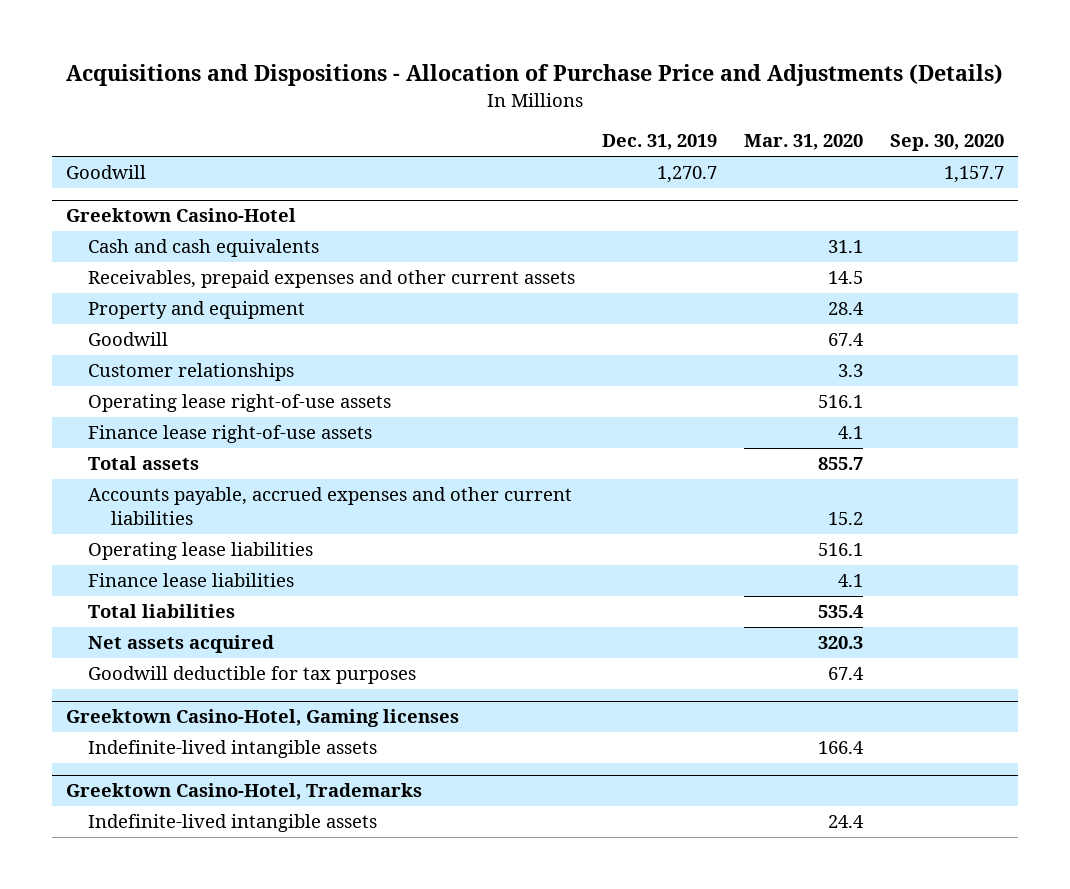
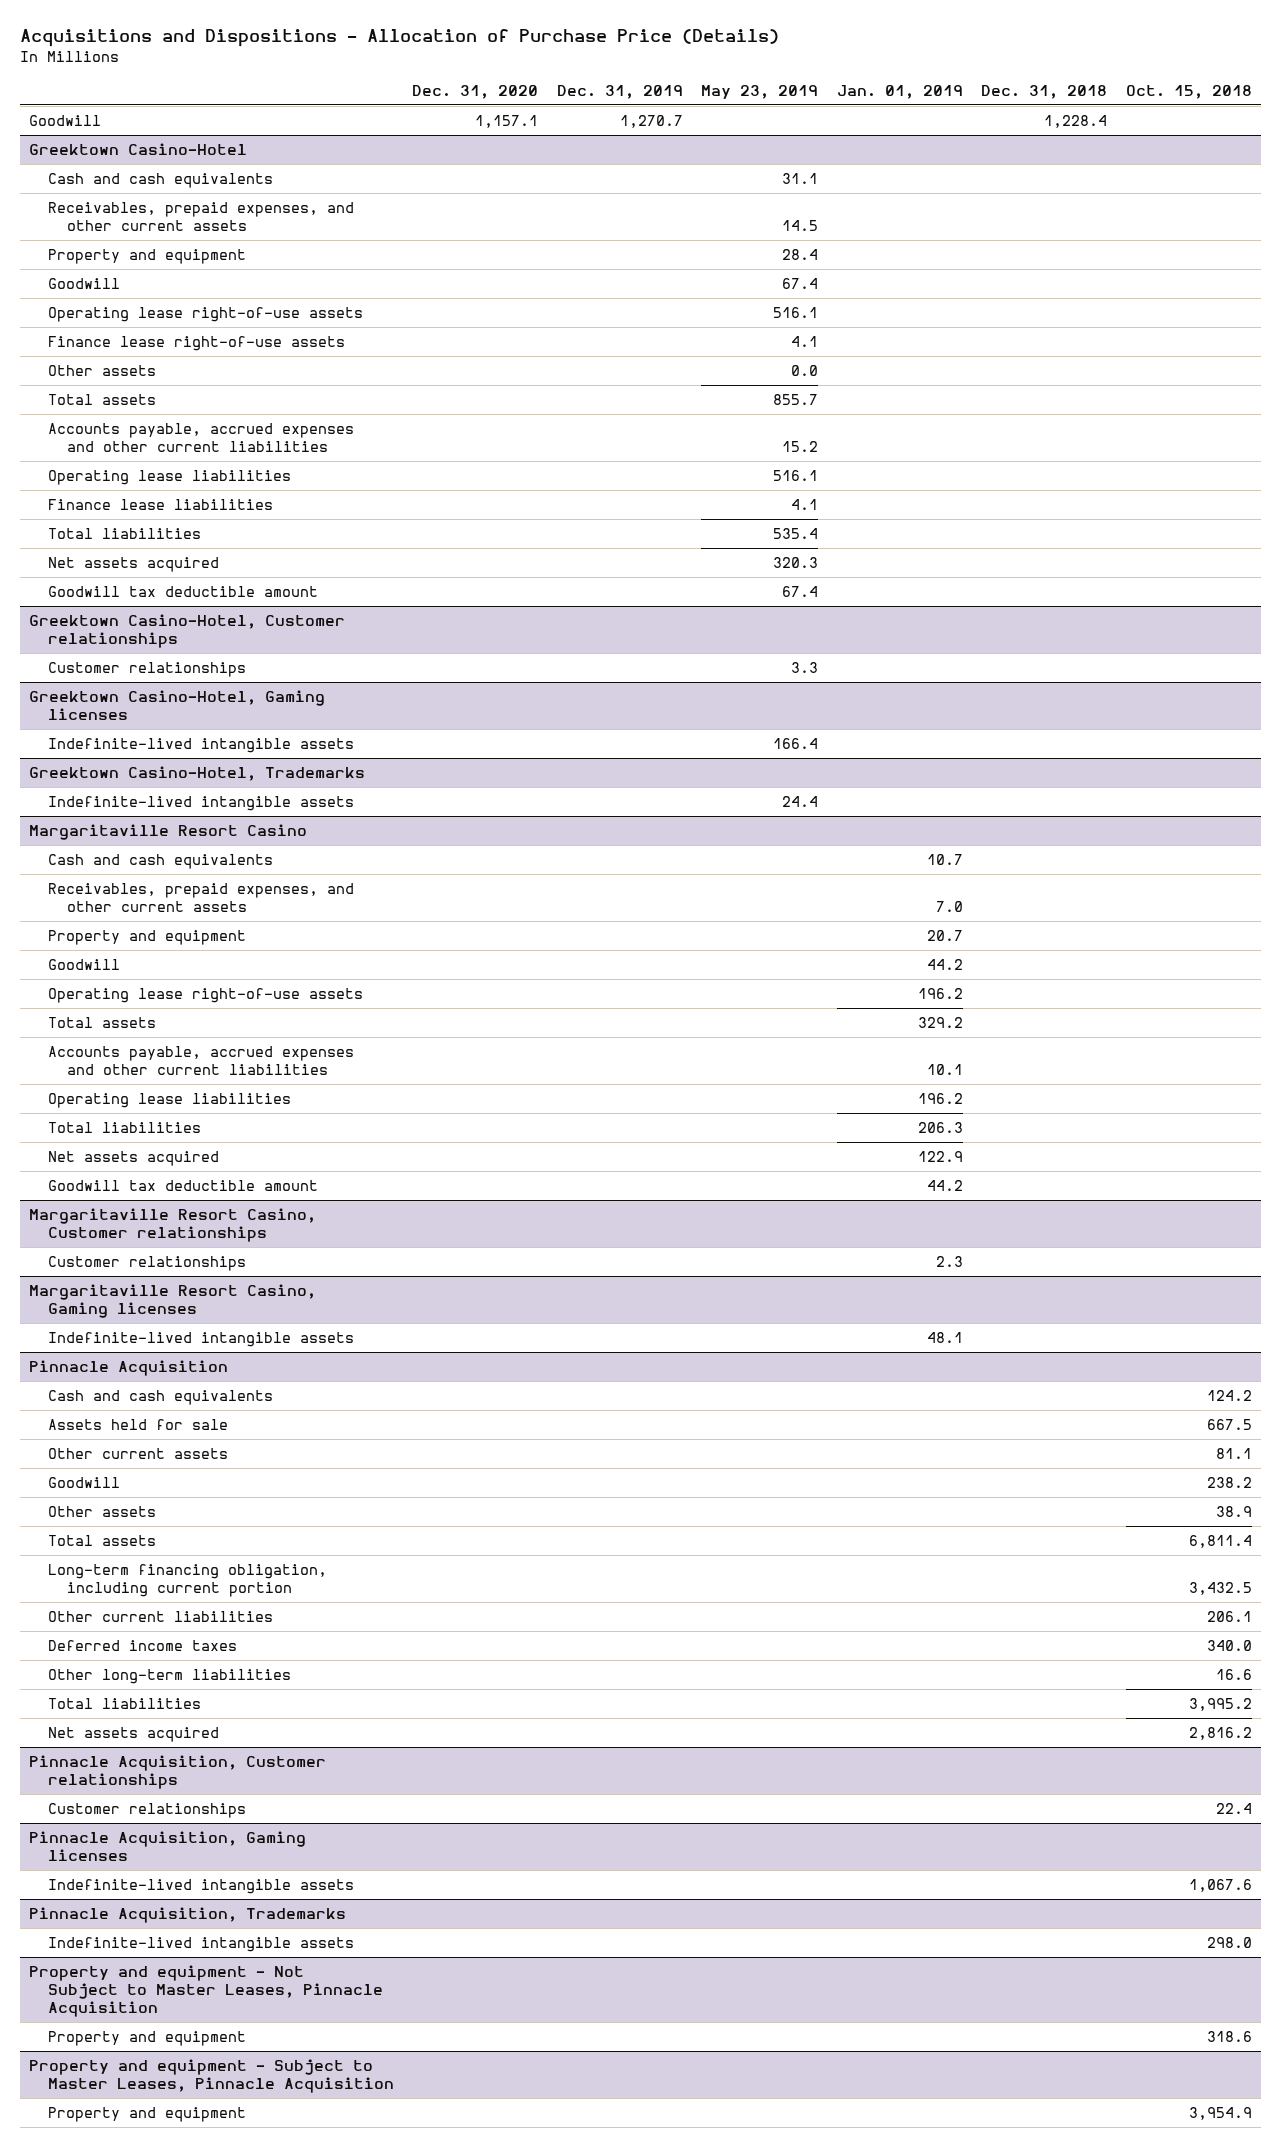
[65,64,1003,87] Acquisitions and Dispositions - Allocation of Purchase Price and Adjustments (Details) -> [19,29,779,48] Acquisitions and Dispositions - Allocation of Purchase Price (Details)
[744,134,864,151] Mar. 31, 2020 -> none
[890,134,1005,152] Sep. 30, 2020 -> none
none -> [412,84,539,99] Dec. 31, 2020
none -> [701,84,819,99] May 23, 2019
none -> [836,84,963,99] Jan. 01, 2019
none -> [981,84,1108,99] Dec. 31, 2018
none -> [1126,84,1253,99] Oct. 15, 2018
[88,270,576,289] Receivables, prepaid expenses and other current assets -> [47,201,354,231] Receivables, prepaid expenses, and other current assets
[88,363,295,382] Customer relationships -> none
none -> [47,364,156,376] Other assets
[88,666,417,685] Goodwill deductible for tax purposes -> [47,585,318,597] Goodwill tax deductible amount
none -> [29,613,346,648] Greektown Casino-Hotel, Customer relationships
none -> [47,661,246,677] Customer relationships
none -> [29,823,308,840] Margaritaville Resort Casino
none -> [47,853,273,869] Cash and cash equivalents
none -> [47,882,354,912] Receivables, prepaid expenses, and other current assets
none -> [47,929,246,945] Property and equipment
none -> [47,958,120,970] Goodwill
none -> [47,987,363,1003] Operating lease right-of-use assets
none -> [47,1016,156,1028] Total assets
none -> [47,1045,354,1075] Accounts payable, accrued expenses and other current liabilities
none -> [47,1092,291,1108] Operating lease liabilities
none -> [47,1121,201,1133] Total liabilities
none -> [47,1150,219,1166] Net assets acquired
none -> [47,1179,318,1191] Goodwill tax deductible amount
none -> [29,1207,317,1242] Margaritaville Resort Casino, Customer relationships
none -> [47,1255,246,1271] Customer relationships
none -> [29,1283,317,1318] Margaritaville Resort Casino, Gaming licenses
none -> [47,1331,354,1347] Indefinite-lived intangible assets
none -> [29,1359,229,1376] Pinnacle Acquisition
none -> [47,1389,273,1405] Cash and cash equivalents
none -> [47,1418,228,1430] Assets held for sale
none -> [47,1447,228,1459] Other current assets
none -> [47,1476,120,1488] Goodwill
none -> [47,1505,156,1517] Other assets
none -> [47,1534,156,1546] Total assets
none -> [47,1563,327,1597] Long-term financing obligation, including current portion
none -> [47,1610,273,1622] Other current liabilities
none -> [47,1639,237,1651] Deferred income taxes
none -> [47,1668,291,1684] Other long-term liabilities
none -> [47,1697,201,1709] Total liabilities
none -> [47,1726,219,1742] Net assets acquired
none -> [29,1754,327,1789] Pinnacle Acquisition, Customer relationships
none -> [47,1802,246,1818] Customer relationships
none -> [29,1830,307,1861] Pinnacle Acquisition, Gaming licenses
none -> [47,1878,354,1894] Indefinite-lived intangible assets
none -> [29,1906,347,1923] Pinnacle Acquisition, Trademarks
none -> [47,1936,354,1952] Indefinite-lived intangible assets
none -> [29,1964,383,2017] Property and equipment - Not Subject to Master Leases, Pinnacle Acquisition
none -> [47,2030,246,2046] Property and equipment
none -> [29,2058,394,2093] Property and equipment - Subject to Master Leases, Pinnacle Acquisition
none -> [47,2106,246,2122] Property and equipment

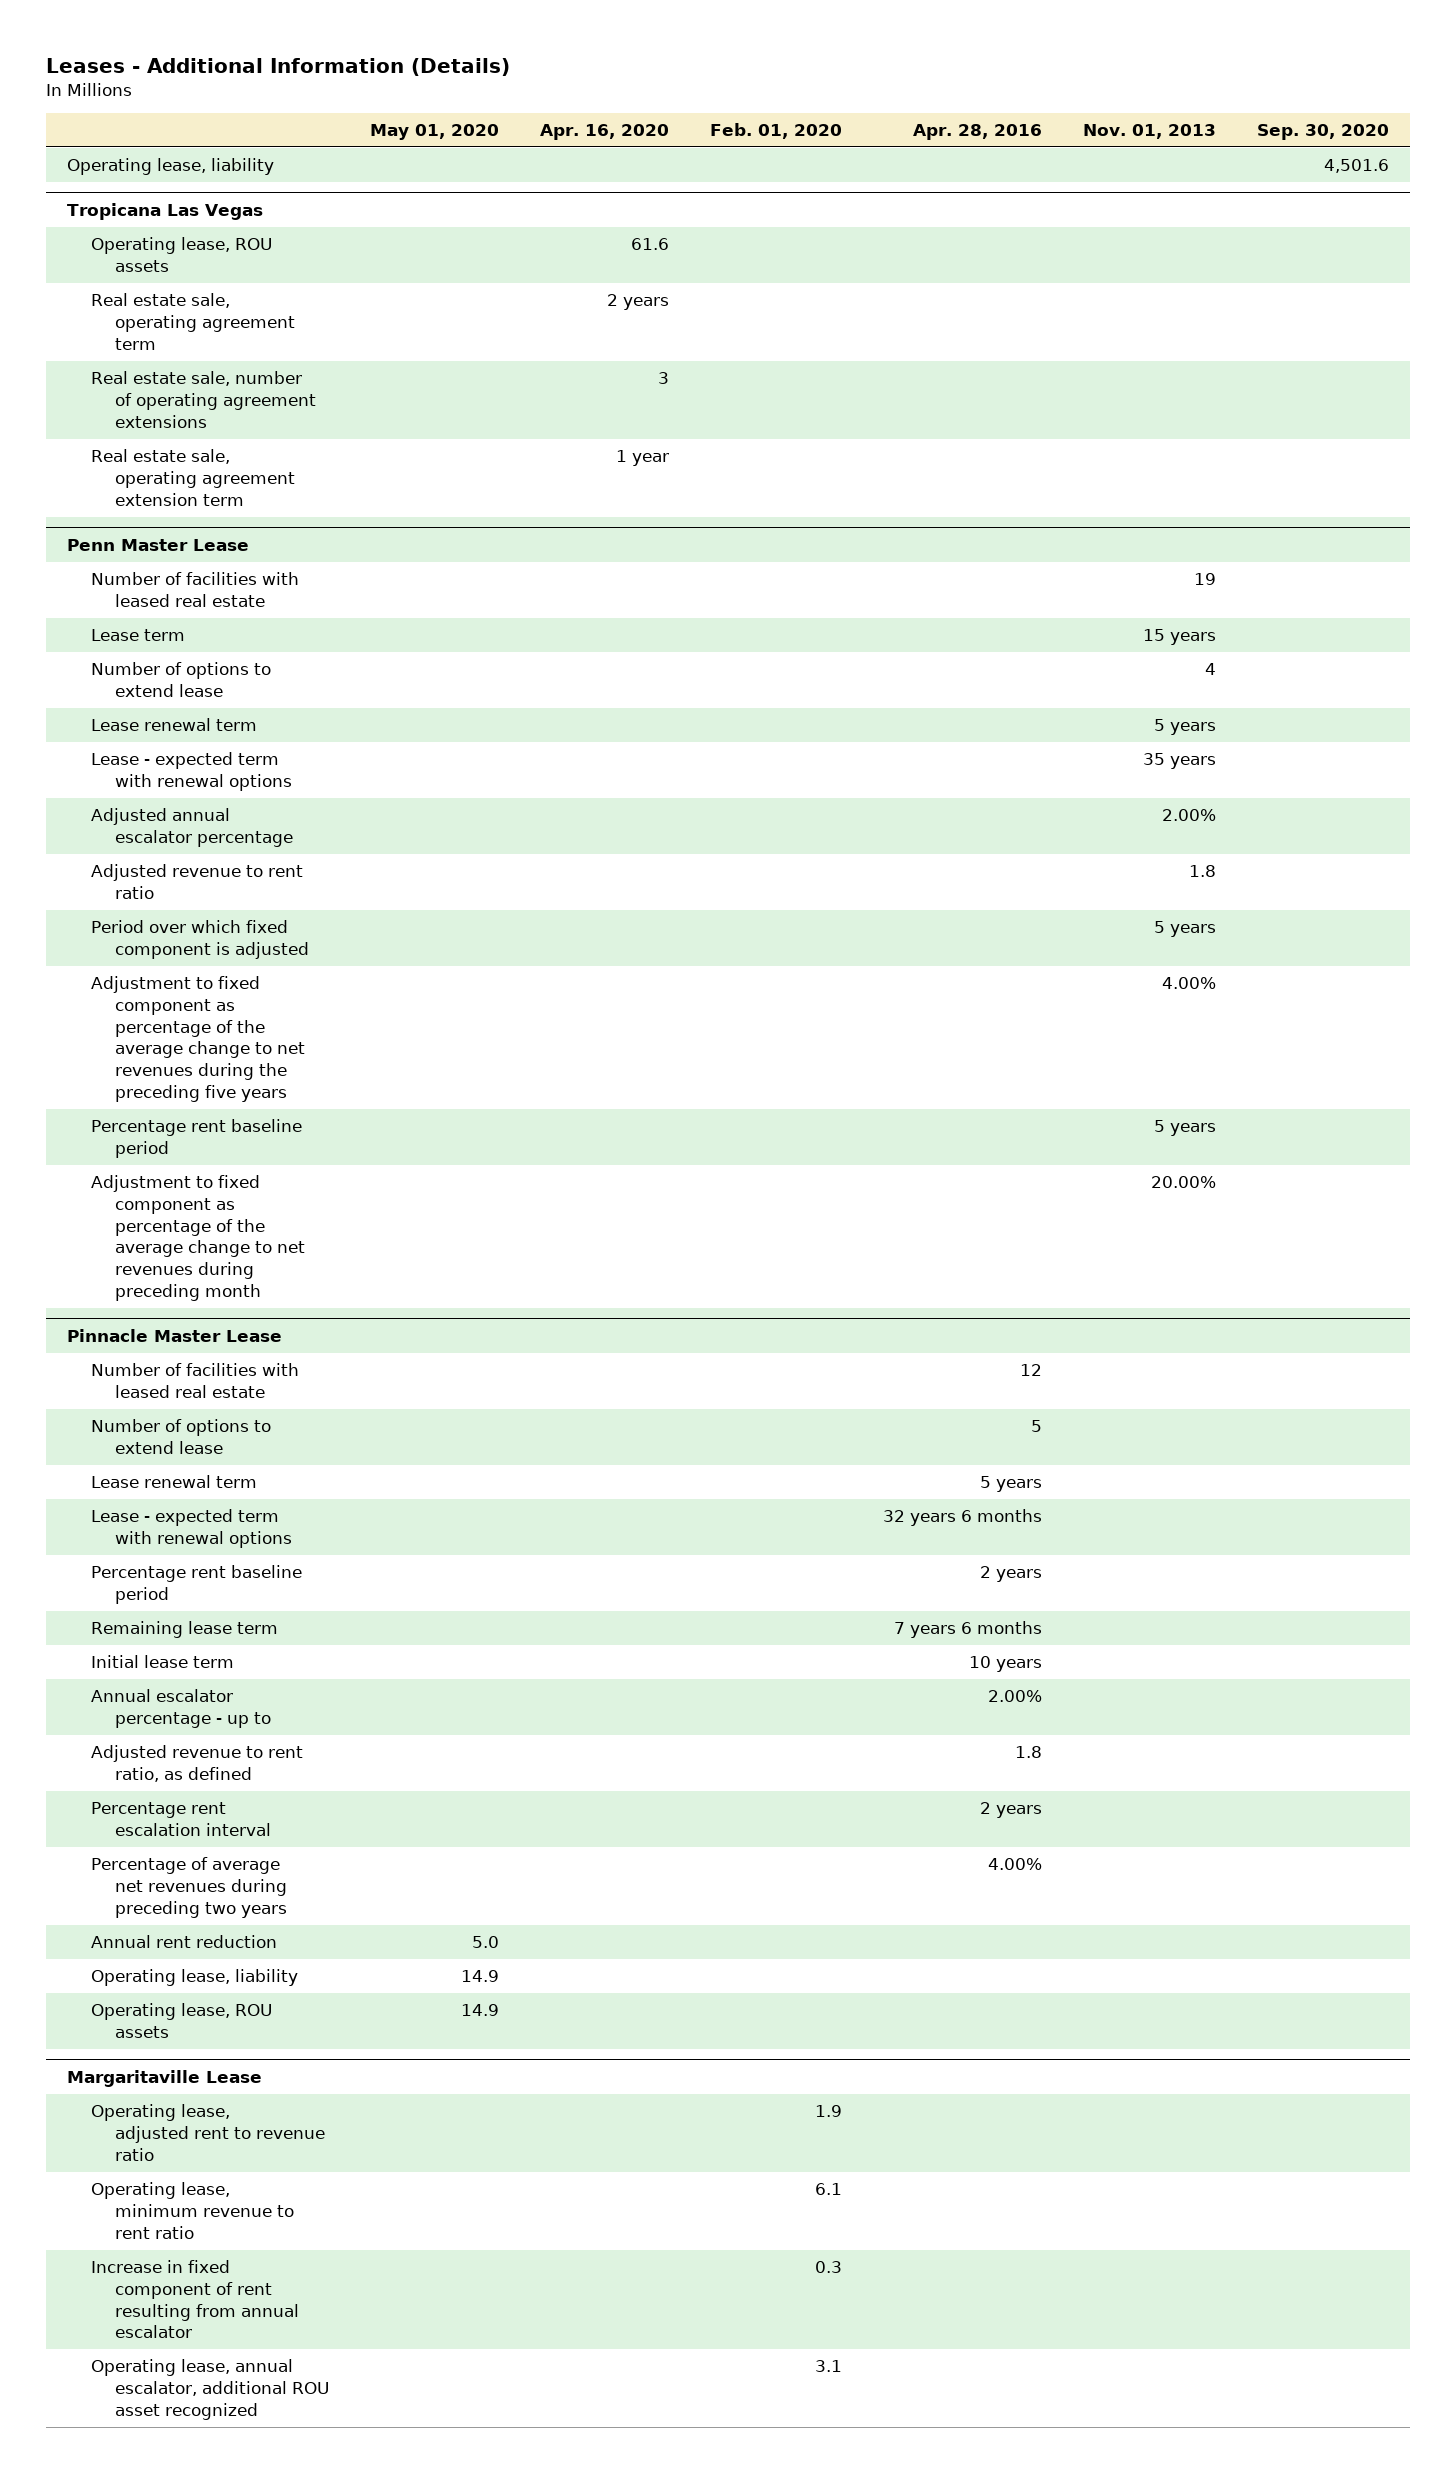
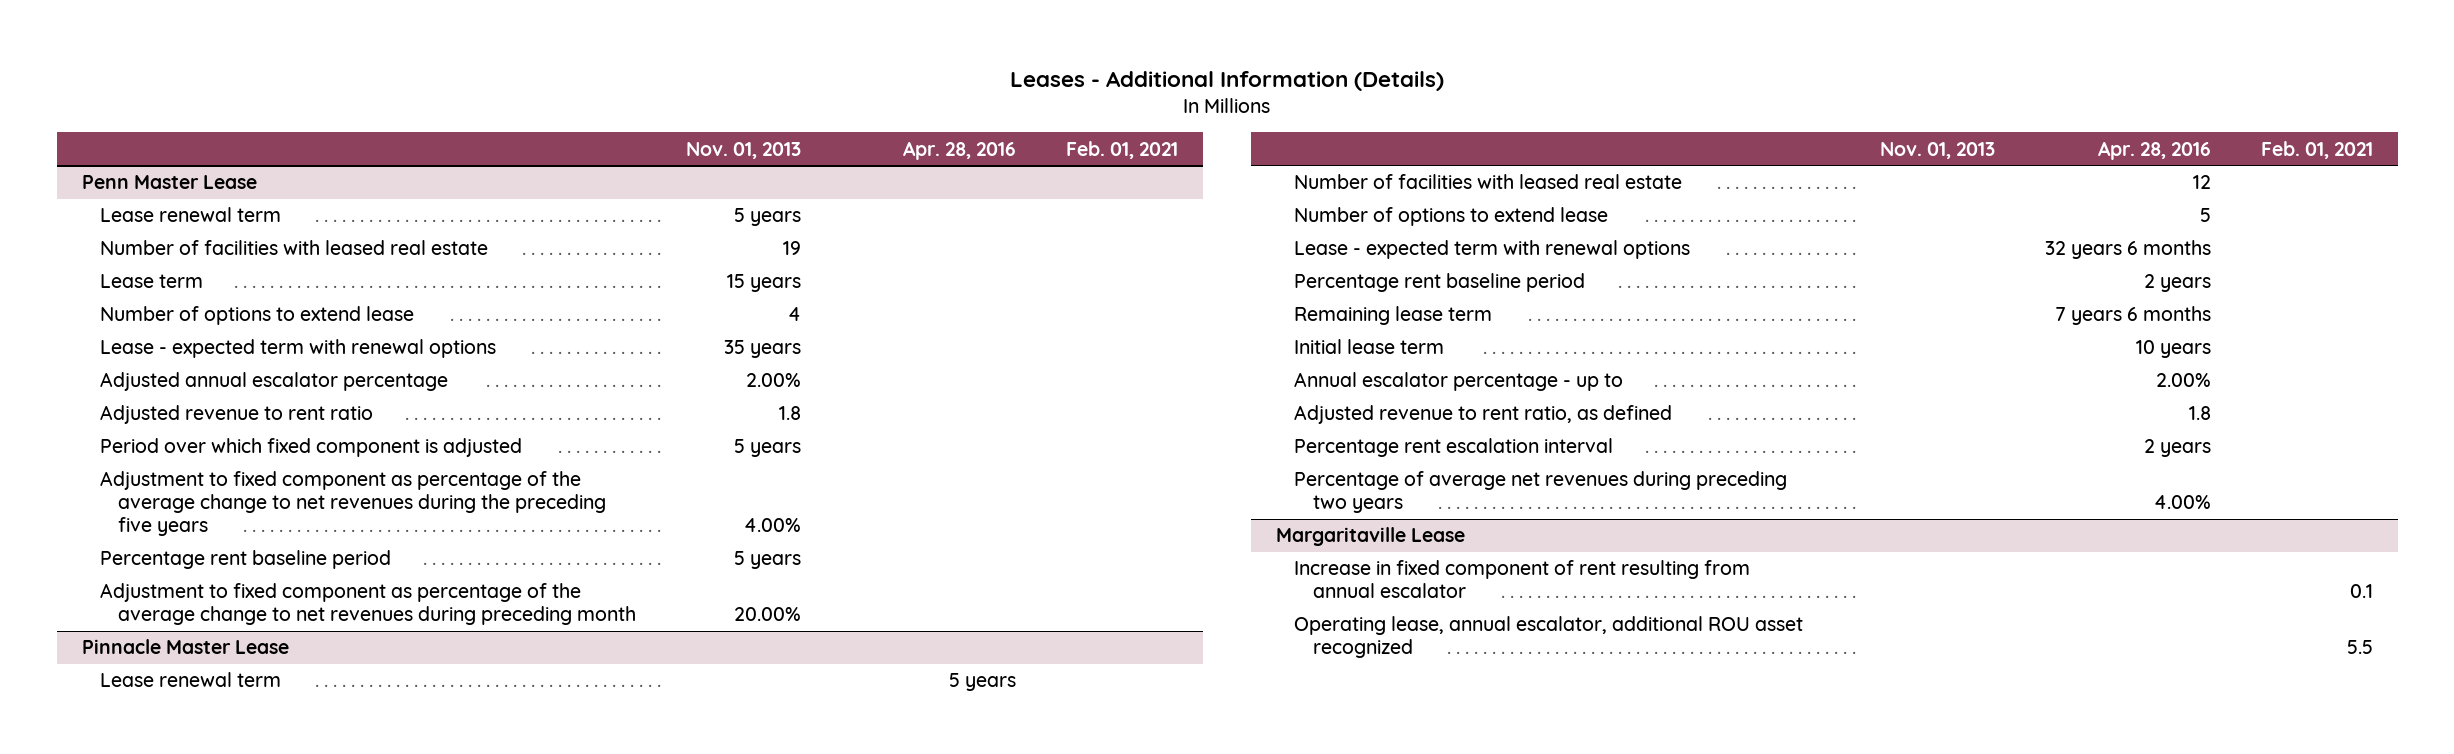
[369,124,499,141] May 01, 2020 -> none
[539,124,669,141] Apr. 16, 2020 -> none
[709,123,842,140] Feb. 01, 2020 -> none
[1257,124,1390,141] Sep. 30, 2020 -> none
none -> [1066,140,1179,159] Feb. 01, 2021
[66,158,274,176] Operating lease, liability -> none
[66,203,263,221] Tropicana Las Vegas -> none
[90,237,272,273] Operating lease, ROU assets -> none
[90,293,295,350] Real estate sale, operating agreement term -> none
[90,371,316,428] Real estate sale, number of operating agreement extensions -> none
[90,449,295,506] Real estate sale, operating agreement extension term -> none
[90,718,257,732] Lease renewal term -> [99,207,281,223] Lease renewal term
[90,1475,257,1489] Lease renewal term -> [99,672,281,688] Lease renewal term
[90,1935,277,1949] Annual rent reduction -> none
[90,1969,298,1987] Operating lease, liability -> none
[90,2003,272,2039] Operating lease, ROU assets -> none
[90,2104,325,2161] Operating lease, adjusted rent to revenue ratio -> none
[90,2182,294,2239] Operating lease, minimum revenue to rent ratio -> none

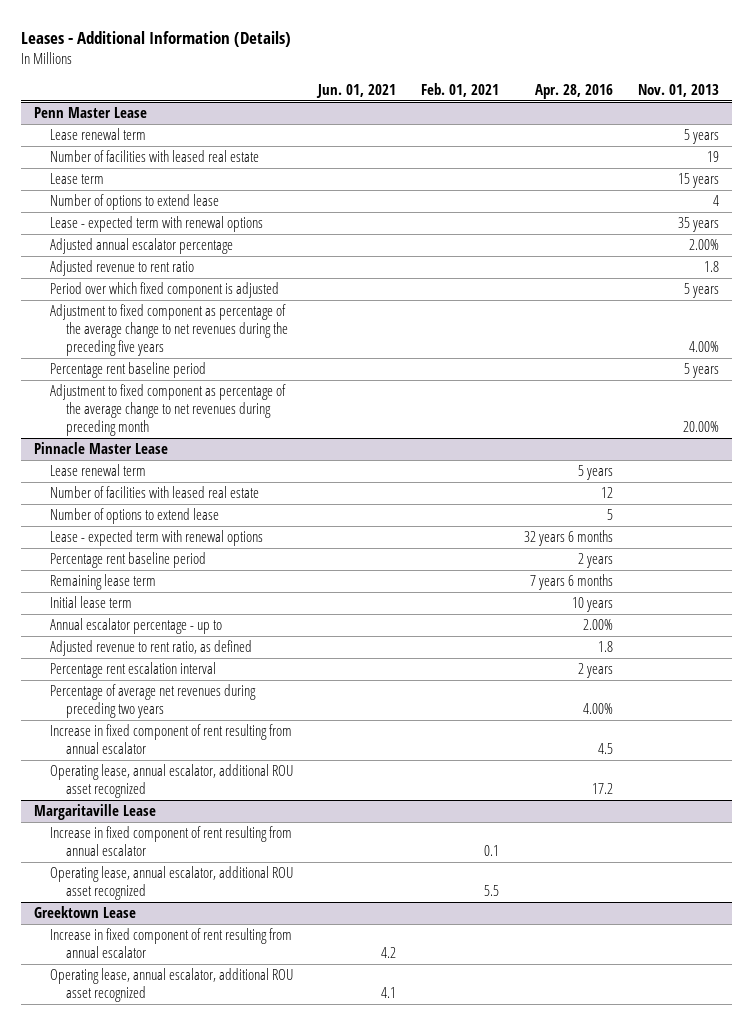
none -> [315,83,396,98] Jun. 01, 2021
none -> [49,724,292,755] Increase in fixed component of rent resulting from annual escalator
none -> [49,764,293,799] Operating lease, annual escalator, additional ROU asset recognized
none -> [33,906,136,919] Greektown Lease
none -> [49,928,292,959] Increase in fixed component of rent resulting from annual escalator
none -> [49,968,293,1003] Operating lease, annual escalator, additional ROU asset recognized

